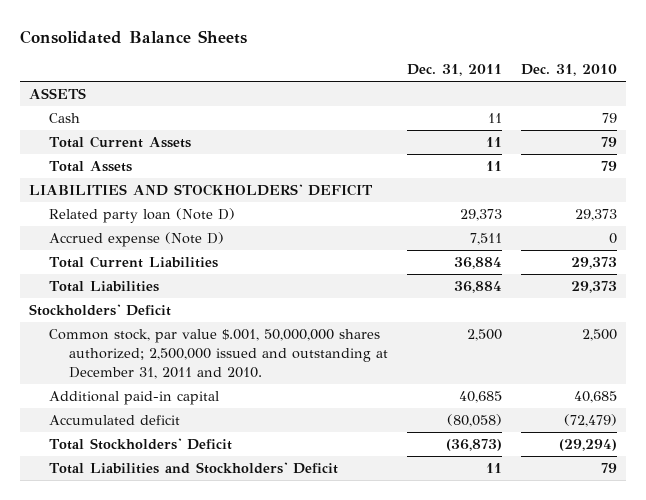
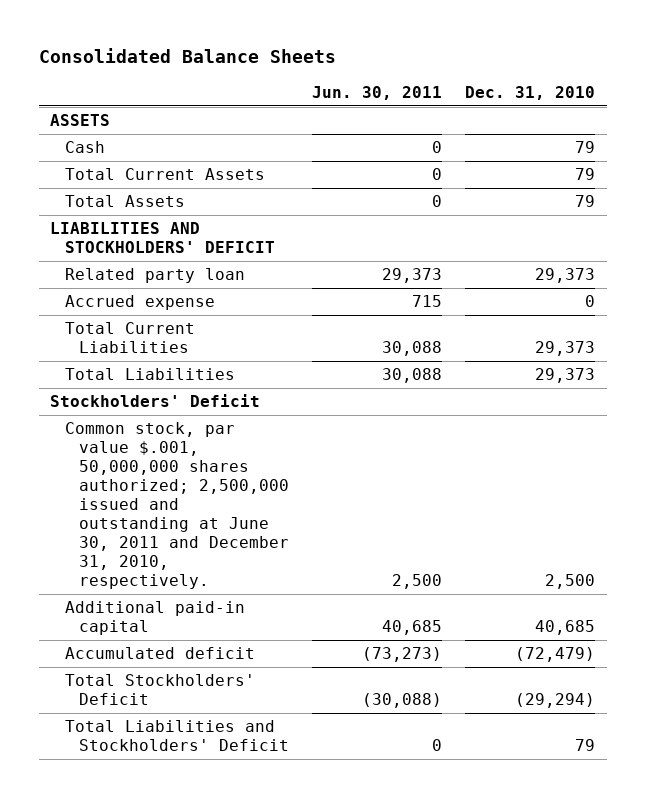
[406,64,502,77] Dec. 31, 2011 -> none
none -> [312,85,443,100] Jun. 30, 2011
[48,208,235,224] Related party loan (Note D) -> [64,268,245,284] Related party loan
[48,232,224,248] Accrued expense (Note D) -> [64,295,215,311] Accrued expense
[48,329,388,379] Common stock, par value $.001, 50,000,000 shares authorized; 2,500,000 issued and outstanding at December 31, 2011 and 2010. -> [64,422,289,590] Common stock, par value $.001, 50,000,000 shares authorized; 2,500,000 issued and outstanding at June 30, 2011 and December 31, 2010, respectively.

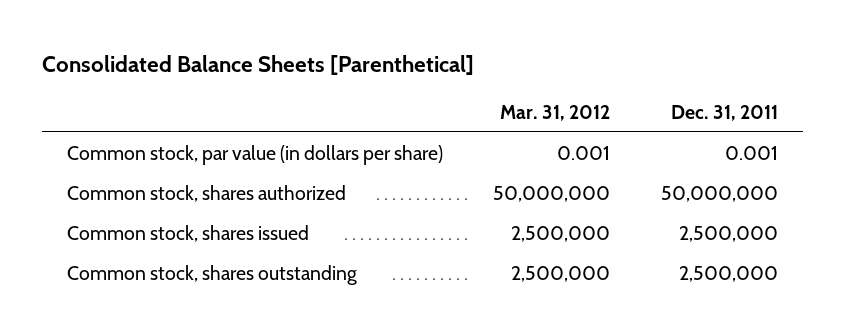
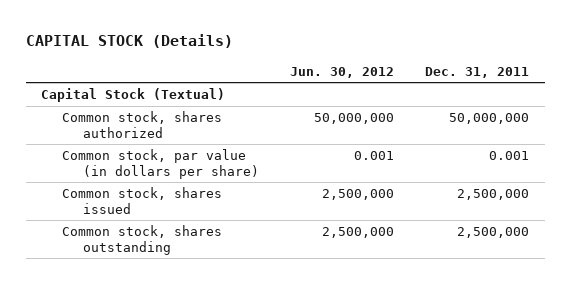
[41,55,474,76] Consolidated Balance Sheets [Parenthetical] -> [25,34,233,49] CAPITAL STOCK (Details)
[500,104,611,121] Mar. 31, 2012 -> none
none -> [289,66,394,78] Jun. 30, 2012
none -> [41,88,226,103] Capital Stock (Textual)
[67,144,444,165] Common stock, par value (in dollars per share) -> [61,149,259,179] Common stock, par value (in dollars per share)

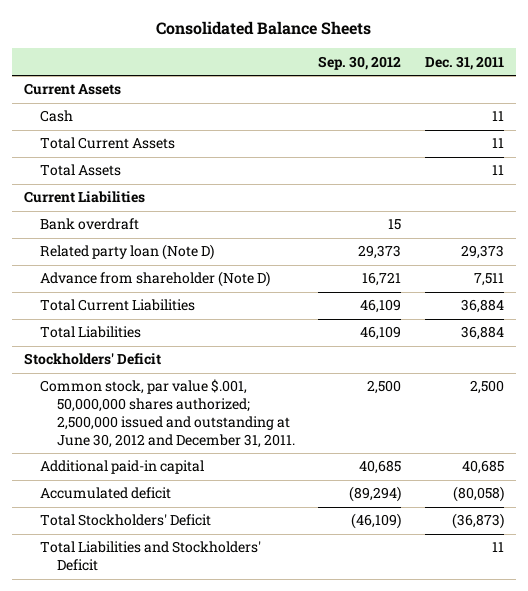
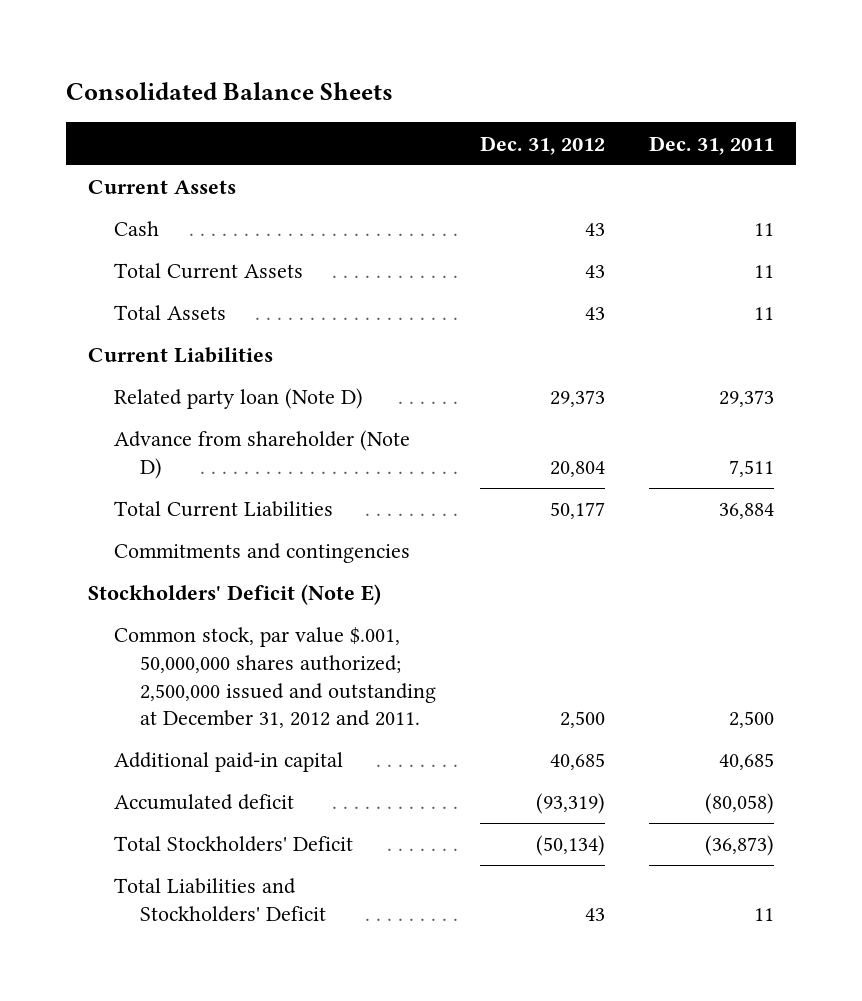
[318,55,402,70] Sep. 30, 2012 -> none
none -> [479,135,605,155] Dec. 31, 2012
[40,218,140,231] Bank overdraft -> none
[40,326,142,339] Total Liabilities -> none
none -> [113,543,410,564] Commitments and contingencies
[24,353,162,366] Stockholders' Deficit -> [88,584,382,606] Stockholders' Deficit (Note E)
[40,379,295,448] Common stock, par value $.001, 50,000,000 shares authorized; 2,500,000 issued and outstanding at June 30, 2012 and December 31, 2011. -> [113,627,436,729] Common stock, par value $.001, 50,000,000 shares authorized; 2,500,000 issued and outstanding at December 31, 2012 and 2011.

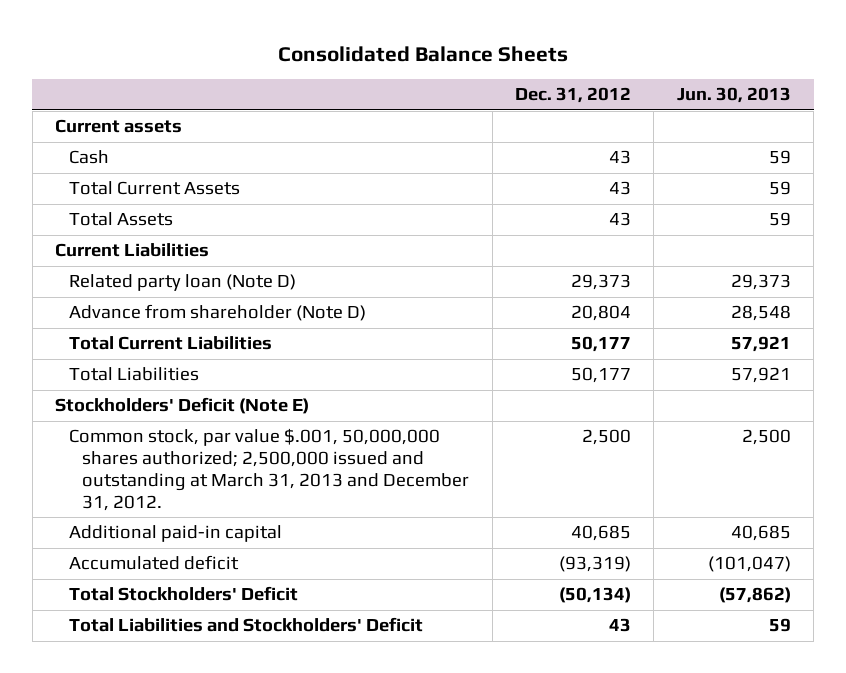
[649,135,775,155] Dec. 31, 2011 -> none
none -> [676,87,791,104] Jun. 30, 2013
[88,180,237,195] Current Assets -> [55,119,183,134] Current assets
[113,543,410,564] Commitments and contingencies -> none
none -> [68,367,199,382] Total Liabilities
[113,627,436,729] Common stock, par value $.001, 50,000,000 shares authorized; 2,500,000 issued and outstanding at December 31, 2012 and 2011. -> [68,428,470,511] Common stock, par value $.001, 50,000,000 shares authorized; 2,500,000 issued and outstanding at March 31, 2013 and December 31, 2012.

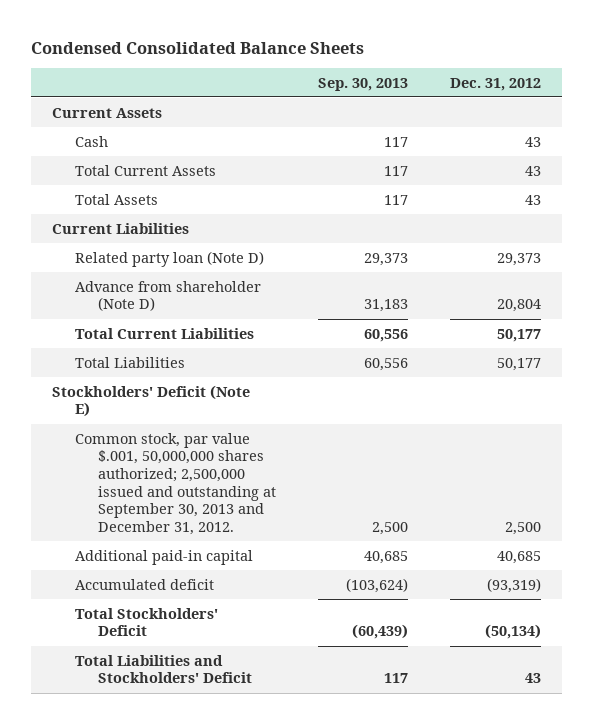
[278,45,569,62] Consolidated Balance Sheets -> [31,41,365,54] Condensed Consolidated Balance Sheets
[676,87,791,104] Jun. 30, 2013 -> none
none -> [317,77,408,91] Sep. 30, 2013
[55,119,183,134] Current assets -> [52,107,163,118] Current Assets
[68,428,470,511] Common stock, par value $.001, 50,000,000 shares authorized; 2,500,000 issued and outstanding at March 31, 2013 and December 31, 2012. -> [74,432,276,536] Common stock, par value $.001, 50,000,000 shares authorized; 2,500,000 issued and outstanding at September 30, 2013 and December 31, 2012.

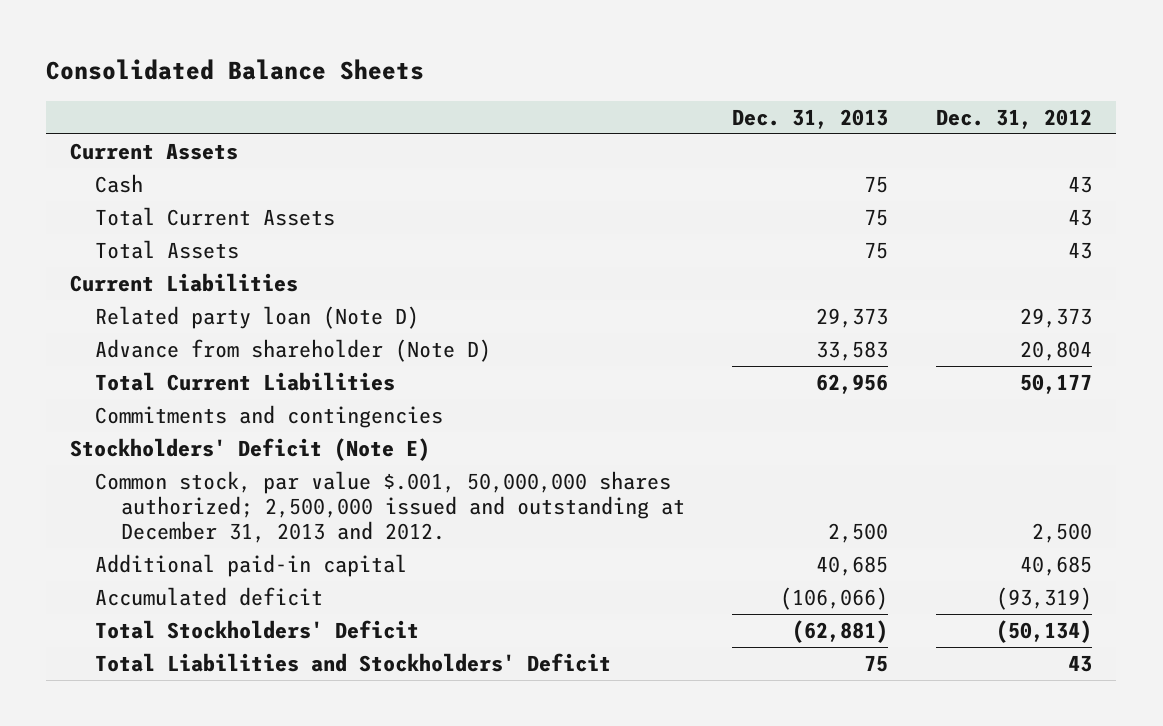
[31,41,365,54] Condensed Consolidated Balance Sheets -> [46,59,425,81] Consolidated Balance Sheets
[317,77,408,91] Sep. 30, 2013 -> none
none -> [732,108,889,129] Dec. 31, 2013
[74,356,185,368] Total Liabilities -> none
none -> [95,405,444,429] Commitments and contingencies
[74,432,276,536] Common stock, par value $.001, 50,000,000 shares authorized; 2,500,000 issued and outstanding at September 30, 2013 and December 31, 2012. -> [95,471,685,543] Common stock, par value $.001, 50,000,000 shares authorized; 2,500,000 issued and outstanding at December 31, 2013 and 2012.

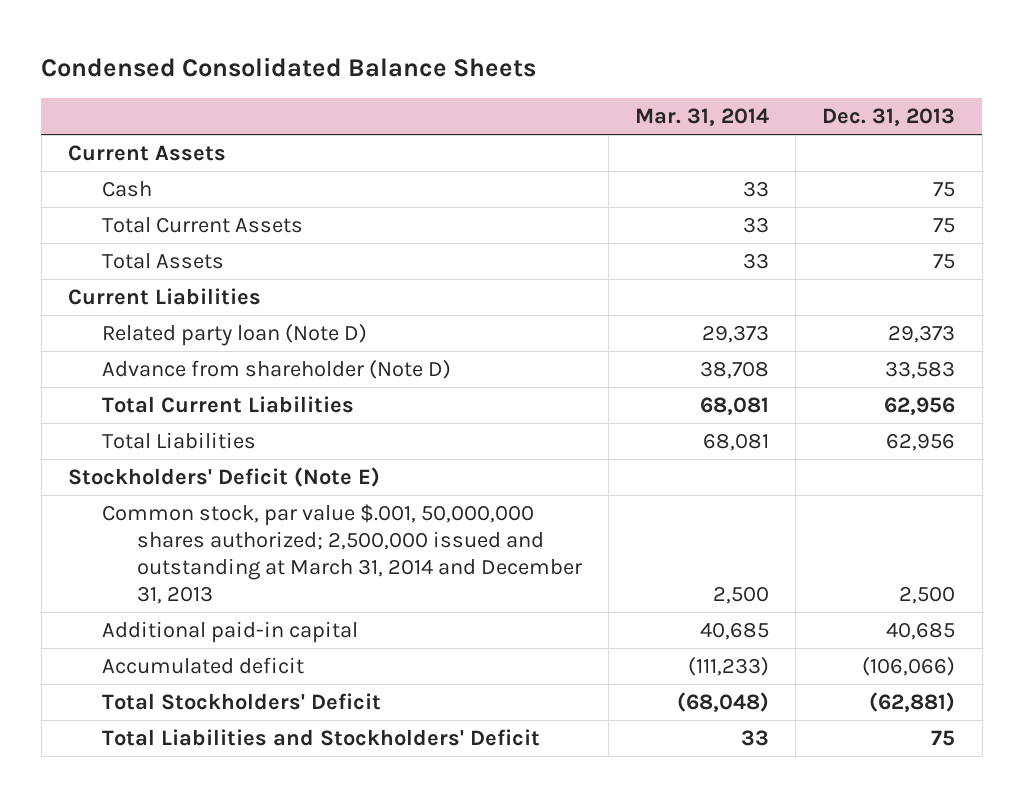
[46,59,425,81] Consolidated Balance Sheets -> [41,56,537,77] Condensed Consolidated Balance Sheets
[936,108,1093,129] Dec. 31, 2012 -> none
none -> [635,107,770,126] Mar. 31, 2014
[95,405,444,429] Commitments and contingencies -> none
none -> [102,432,257,450] Total Liabilities
[95,471,685,543] Common stock, par value $.001, 50,000,000 shares authorized; 2,500,000 issued and outstanding at December 31, 2013 and 2012. -> [102,504,582,605] Common stock, par value $.001, 50,000,000 shares authorized; 2,500,000 issued and outstanding at March 31, 2014 and December 31, 2013

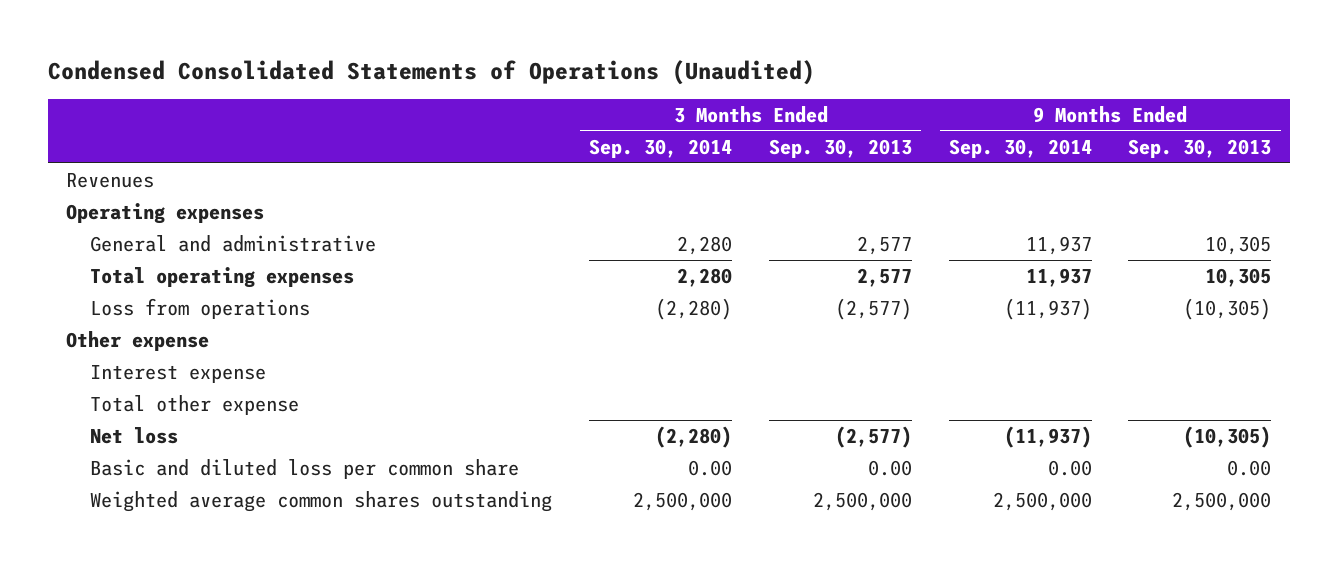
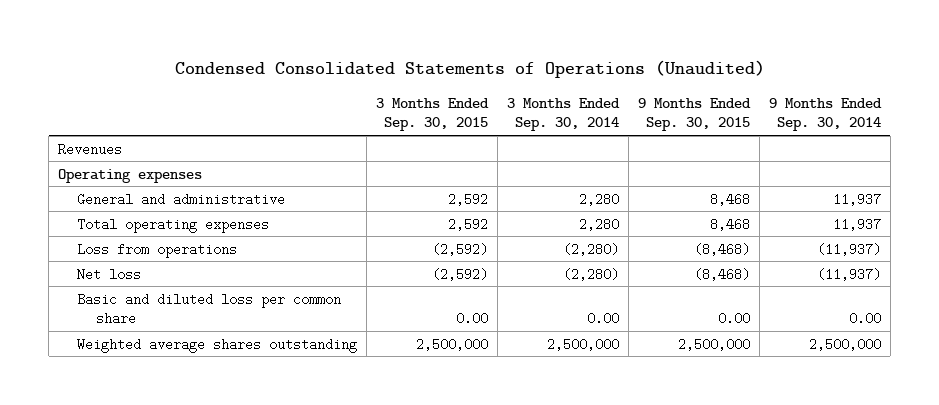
[768,138,912,158] Sep. 30, 2013 -> none
[1128,138,1272,158] Sep. 30, 2013 -> none
none -> [375,97,489,132] 3 Months Ended Sep. 30, 2015
none -> [637,97,751,132] 9 Months Ended Sep. 30, 2015
[66,330,210,351] Other expense -> none
[90,364,267,383] Interest expense -> none
[90,394,300,415] Total other expense -> none
[90,490,553,512] Weighted average common shares outstanding -> [77,337,358,353] Weighted average shares outstanding

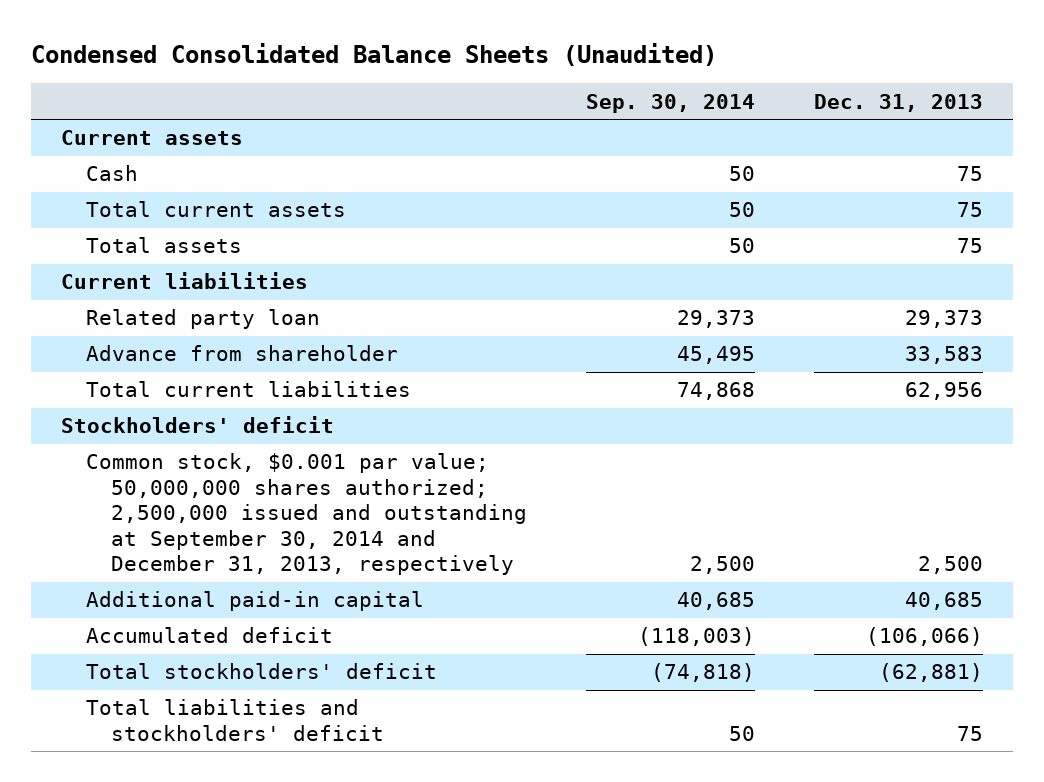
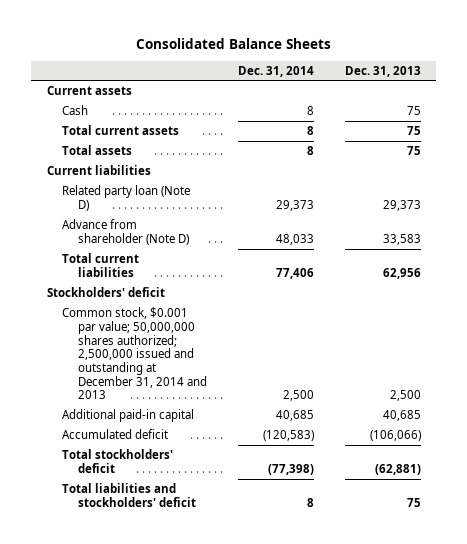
[31,42,718,66] Condensed Consolidated Balance Sheets (Unaudited) -> [135,38,331,50] Consolidated Balance Sheets
[586,93,756,113] Sep. 30, 2014 -> none
none -> [238,65,315,77] Dec. 31, 2014
[85,309,320,330] Related party loan -> [62,185,191,211] Related party loan (Note D)
[85,345,398,362] Advance from shareholder -> [62,219,190,245] Advance from shareholder (Note D)
[85,453,527,576] Common stock, $0.001 par value; 50,000,000 shares authorized; 2,500,000 issued and outstanding at September 30, 2014 and December 31, 2013, respectively -> [62,307,208,400] Common stock, $0.001 par value; 50,000,000 shares authorized; 2,500,000 issued and outstanding at December 31, 2014 and 2013

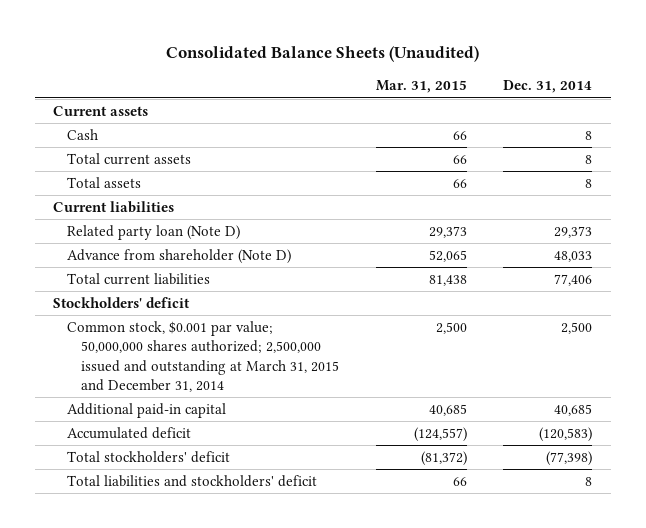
[135,38,331,50] Consolidated Balance Sheets -> [165,46,479,63] Consolidated Balance Sheets (Unaudited)
[344,65,421,77] Dec. 31, 2013 -> none
none -> [375,80,467,94] Mar. 31, 2015
[62,307,208,400] Common stock, $0.001 par value; 50,000,000 shares authorized; 2,500,000 issued and outstanding at December 31, 2014 and 2013 -> [67,320,339,392] Common stock, $0.001 par value; 50,000,000 shares authorized; 2,500,000 issued and outstanding at March 31, 2015 and December 31, 2014

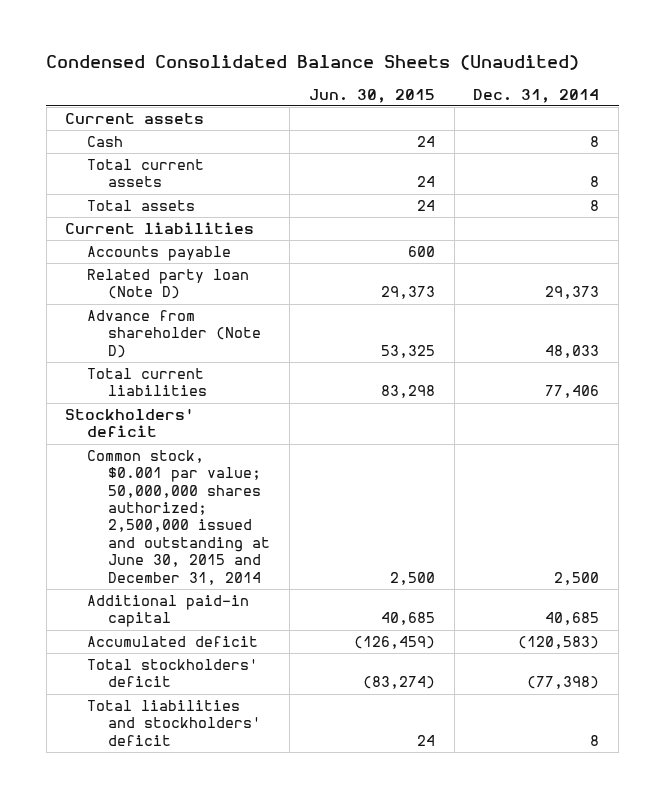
[165,46,479,63] Consolidated Balance Sheets (Unaudited) -> [46,55,580,71] Condensed Consolidated Balance Sheets (Unaudited)
[375,80,467,94] Mar. 31, 2015 -> none
none -> [308,88,435,103] Jun. 30, 2015
none -> [86,246,231,262] Accounts payable
[67,320,339,392] Common stock, $0.001 par value; 50,000,000 shares authorized; 2,500,000 issued and outstanding at March 31, 2015 and December 31, 2014 -> [86,450,271,585] Common stock, $0.001 par value; 50,000,000 shares authorized; 2,500,000 issued and outstanding at June 30, 2015 and December 31, 2014

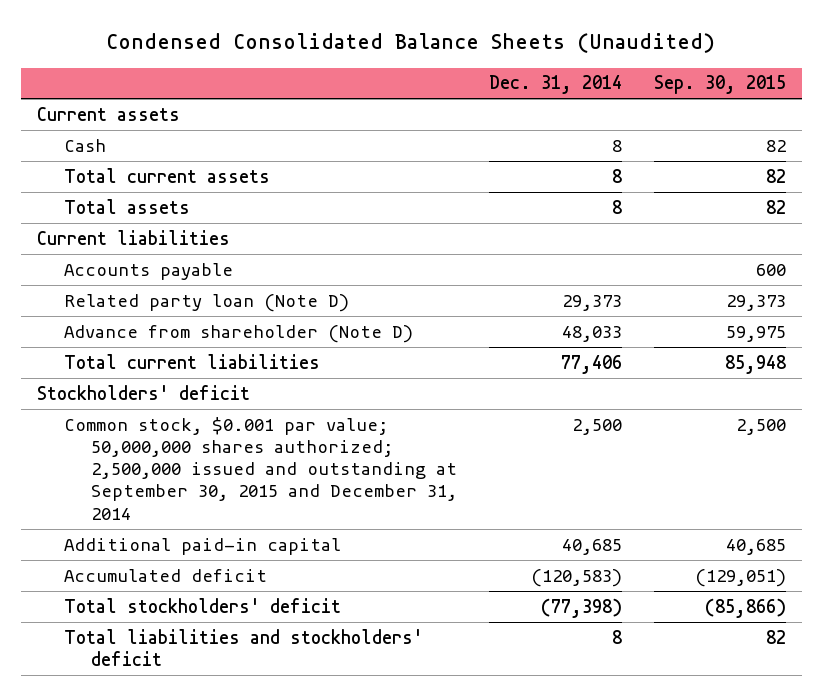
[308,88,435,103] Jun. 30, 2015 -> none
none -> [653,75,786,95] Sep. 30, 2015
[86,450,271,585] Common stock, $0.001 par value; 50,000,000 shares authorized; 2,500,000 issued and outstanding at June 30, 2015 and December 31, 2014 -> [64,416,458,520] Common stock, $0.001 par value; 50,000,000 shares authorized; 2,500,000 issued and outstanding at September 30, 2015 and December 31, 2014

